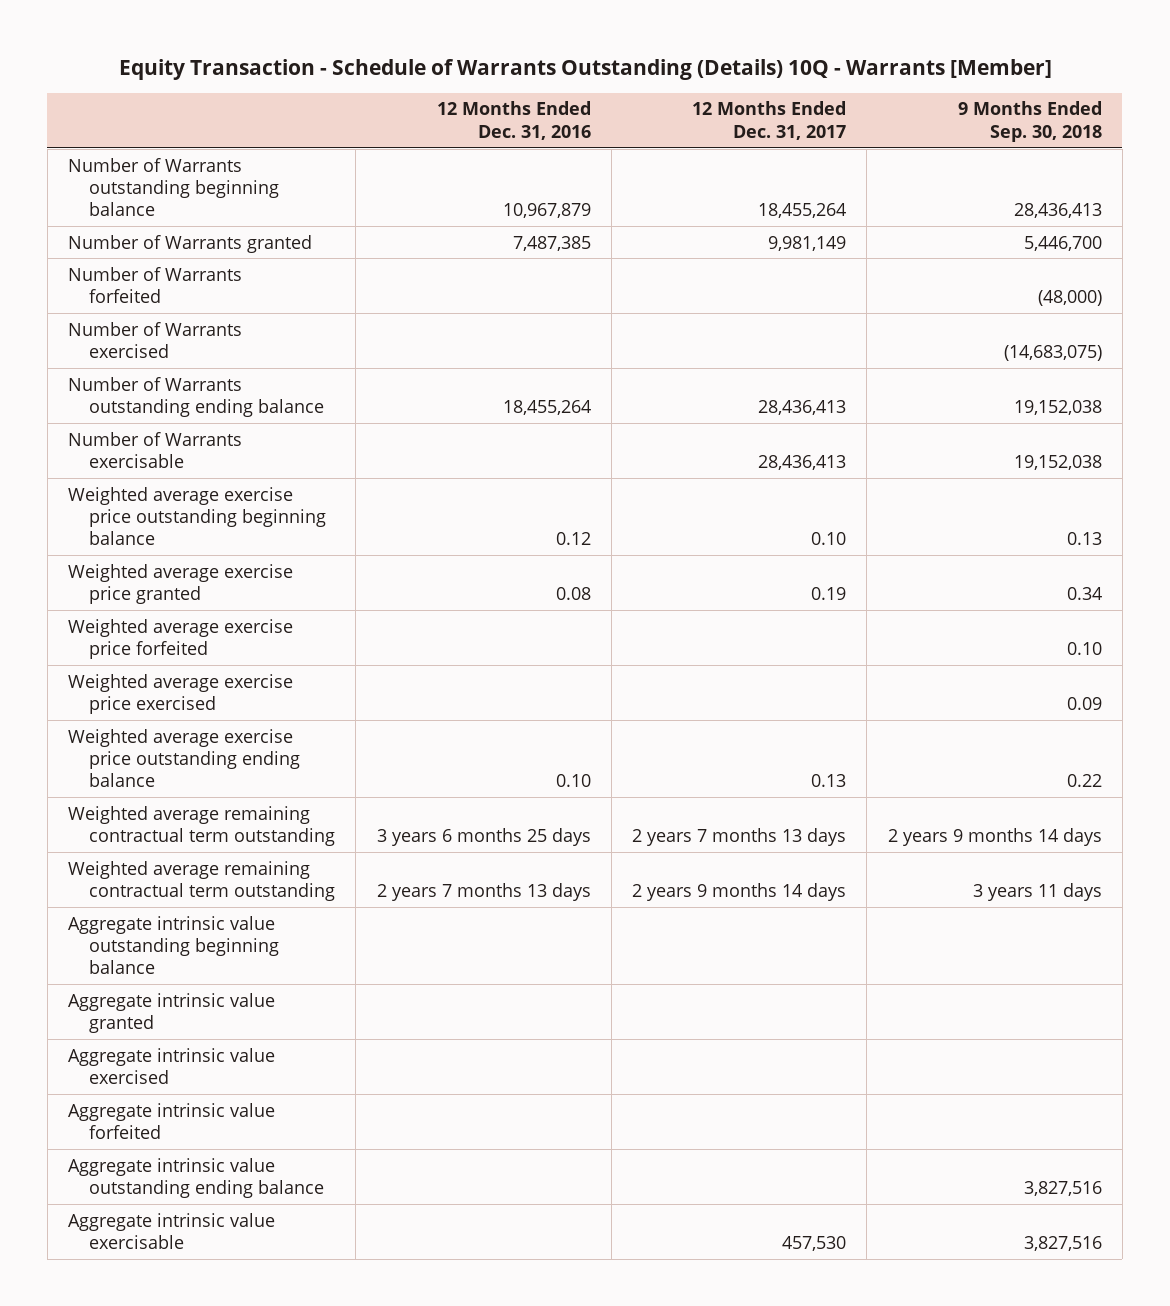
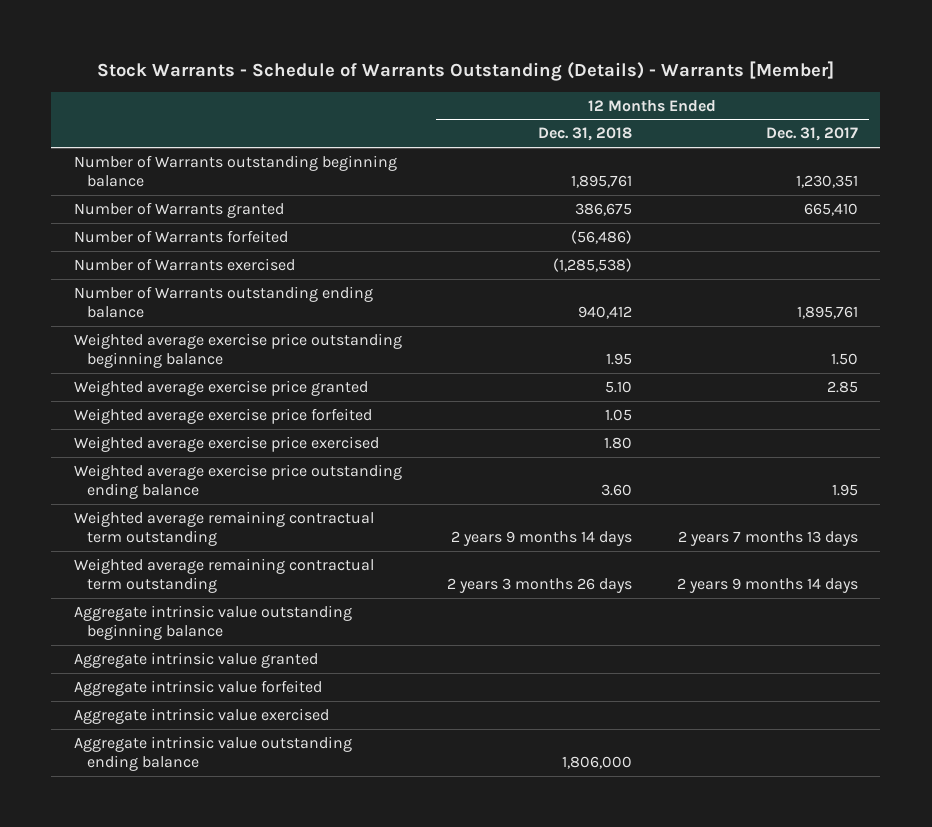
[118,59,1052,81] Equity Transaction - Schedule of Warrants Outstanding (Details) 10Q - Warrants [Member] -> [96,61,834,82] Stock Warrants - Schedule of Warrants Outstanding (Details) - Warrants [Member]
[436,101,591,140] 12 Months Ended Dec. 31, 2016 -> none
[957,101,1102,142] 9 Months Ended Sep. 30, 2018 -> none
none -> [537,127,632,142] Dec. 31, 2018
[758,203,847,219] 18,455,264 -> [795,175,858,189] 1,230,351
[768,235,847,251] 9,981,149 -> [803,202,858,216] 665,410
[68,431,243,468] Number of Warrants exercisable -> none
[758,399,847,415] 28,436,413 -> [796,306,858,320] 1,895,761
[811,532,847,546] 0.10 -> [830,353,858,366] 1.50
[811,586,847,600] 0.19 -> [826,380,858,393] 2.85
[811,774,847,788] 0.13 -> [831,484,858,497] 1.95
[68,1047,276,1084] Aggregate intrinsic value exercised -> [73,707,329,724] Aggregate intrinsic value exercised
[68,1212,276,1249] Aggregate intrinsic value exercisable -> none

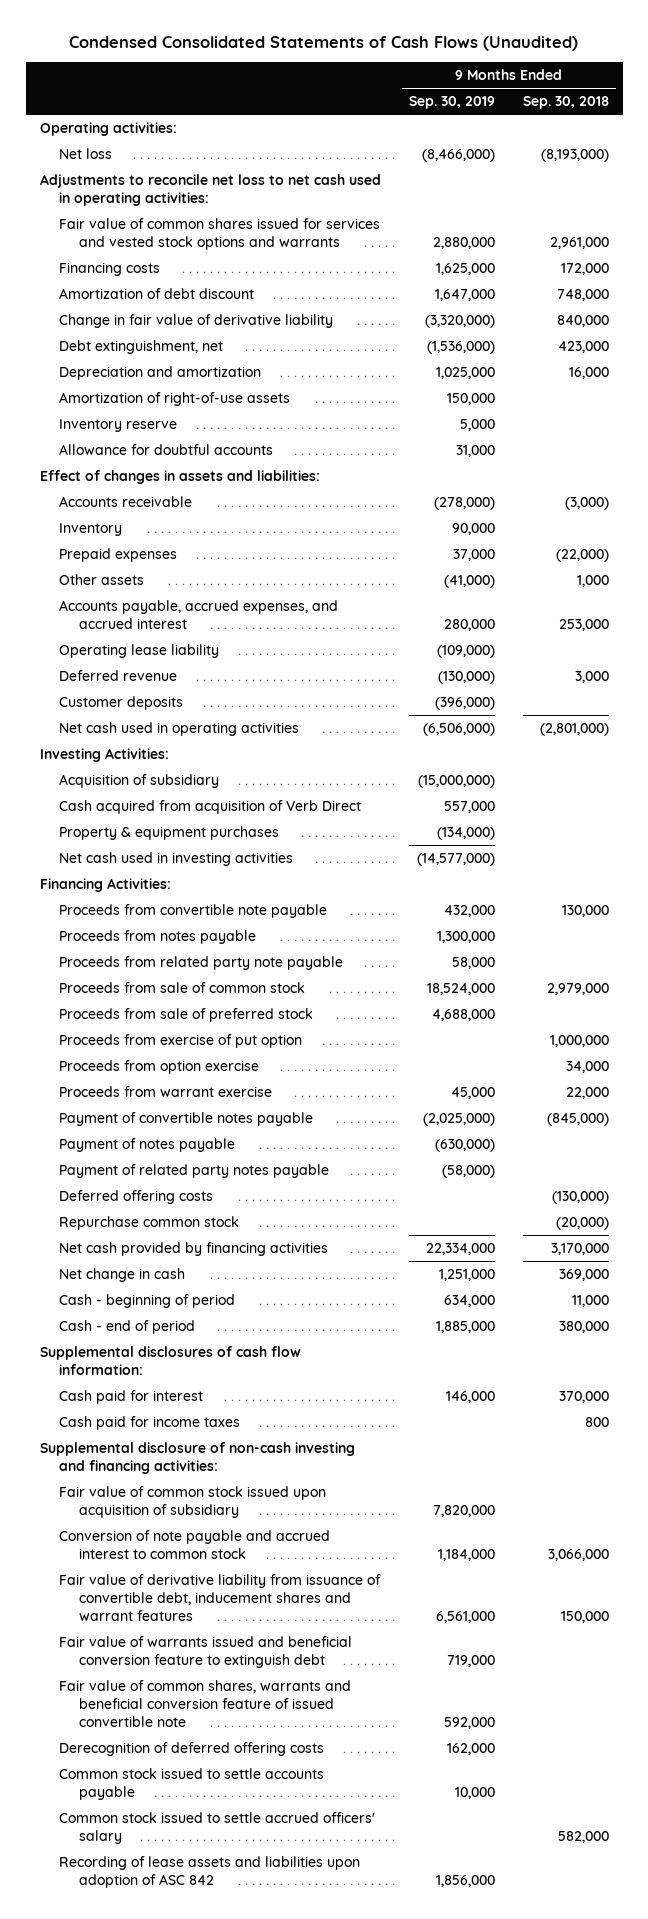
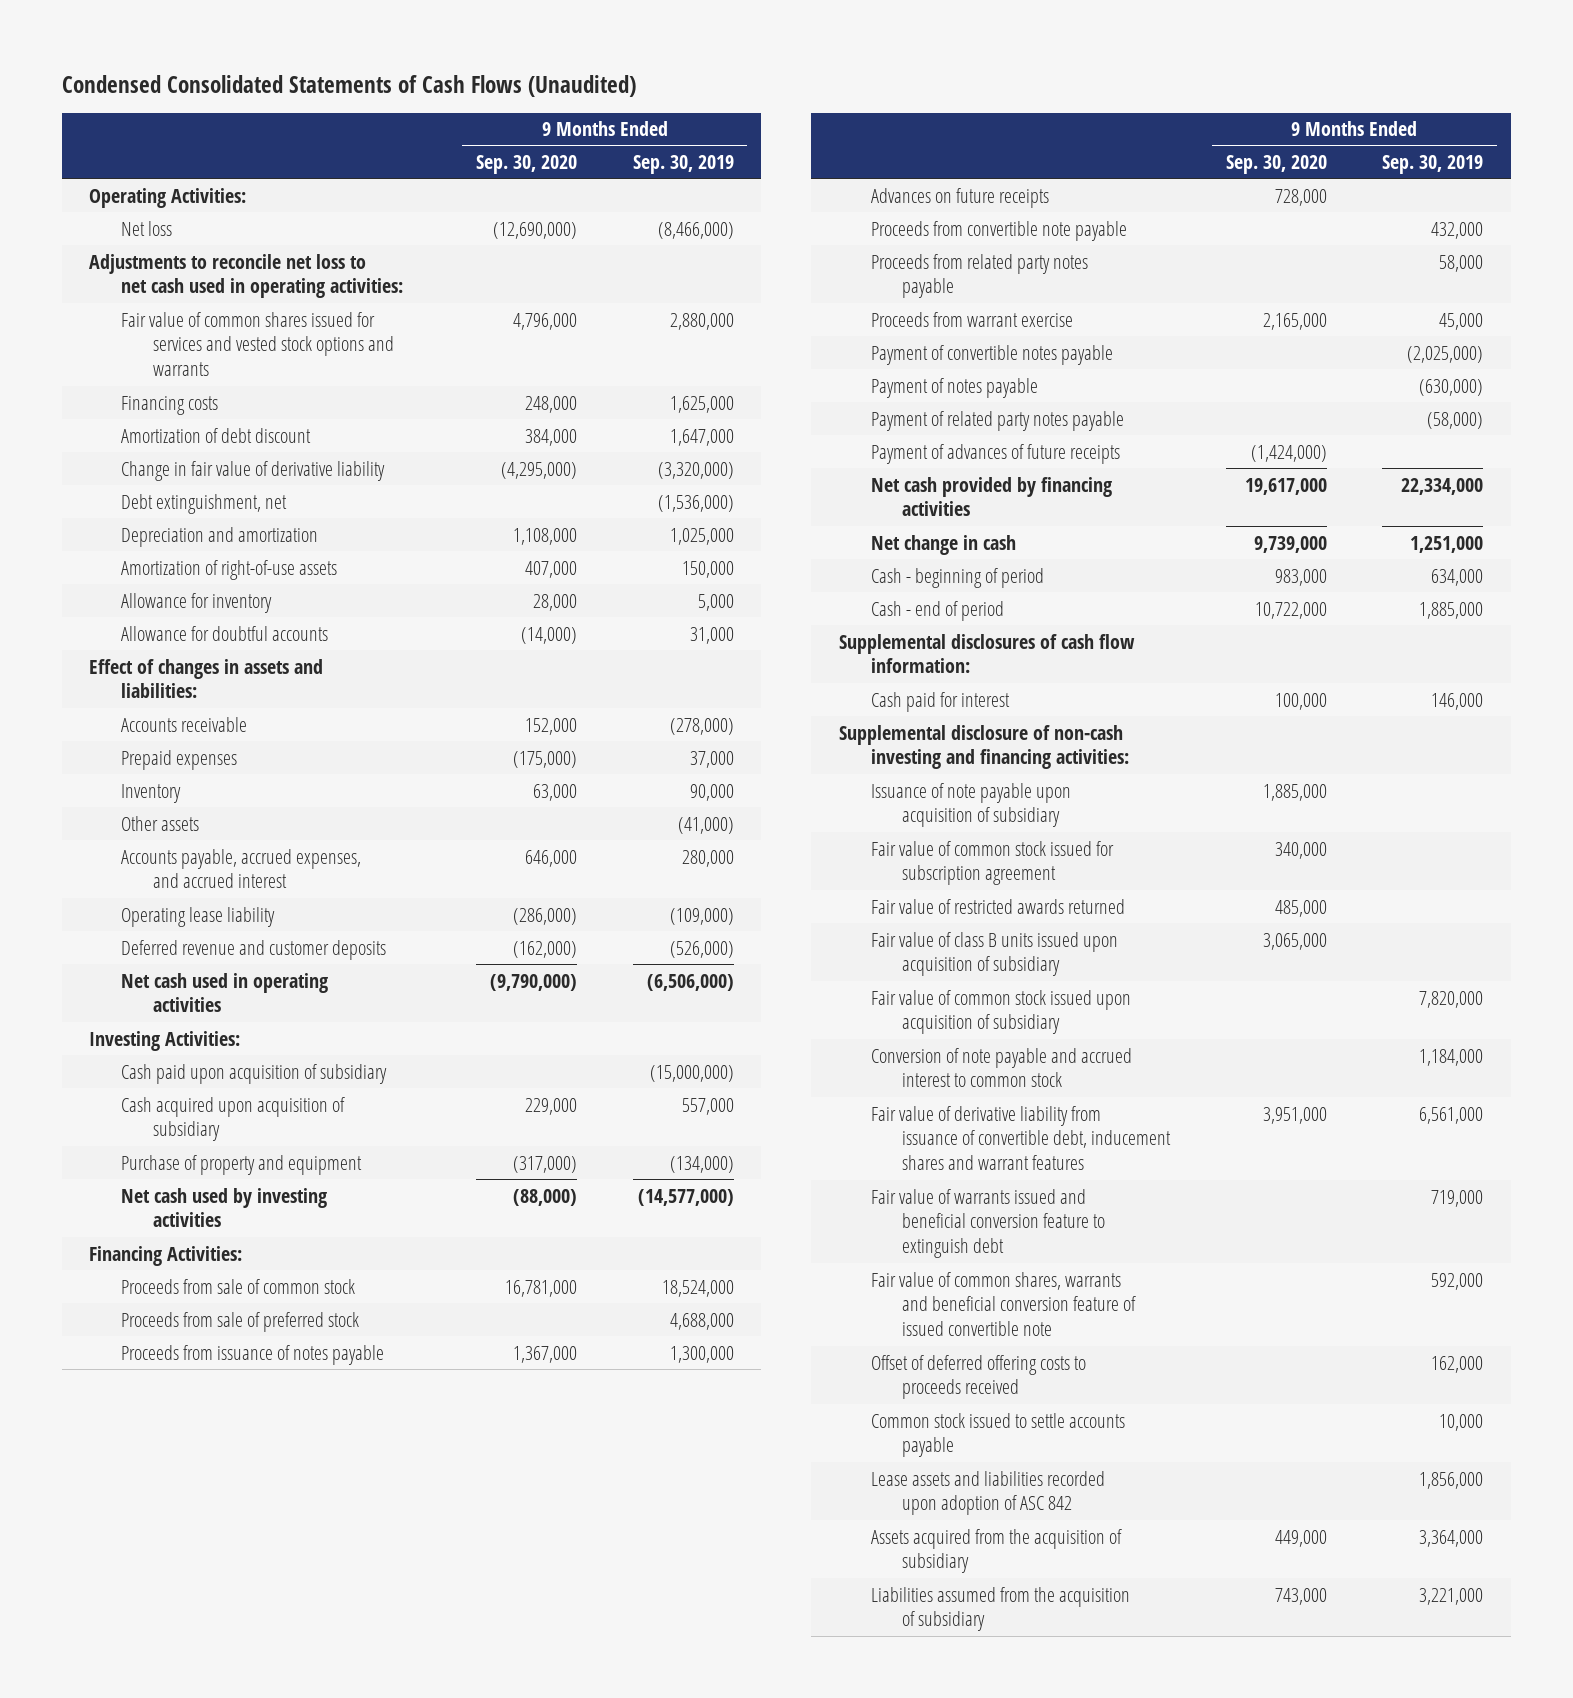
[522,96,609,110] Sep. 30, 2018 -> none
none -> [476,154,578,174] Sep. 30, 2020
[39,122,177,137] Operating activities: -> [89,187,247,208] Operating Activities:
[59,419,178,433] Inventory reserve -> [121,592,273,613] Allowance for inventory
[59,523,123,537] Inventory -> [121,783,182,803] Inventory
[59,670,178,682] Deferred revenue -> none
[59,696,184,711] Customer deposits -> none
none -> [121,939,387,960] Deferred revenue and customer deposits
[59,774,220,789] Acquisition of subsidiary -> [121,1063,388,1084] Cash paid upon acquisition of subsidiary
[59,800,362,815] Cash acquired from acquisition of Verb Direct -> [121,1096,346,1142] Cash acquired upon acquisition of subsidiary
[59,826,280,841] Property & equipment purchases -> [121,1154,363,1175] Purchase of property and equipment
[59,852,294,867] Net cash used in investing activities -> [121,1187,328,1228] Net cash used by investing activities
[59,930,257,945] Proceeds from notes payable -> none
[59,956,344,971] Proceeds from related party note payable -> none
[59,1034,303,1049] Proceeds from exercise of put option -> none
[59,1060,260,1075] Proceeds from option exercise -> none
none -> [121,1344,385,1365] Proceeds from issuance of notes payable
none -> [870,187,1049,208] Advances on future receipts
[59,904,328,919] Proceeds from convertible note payable -> [870,220,1127,241] Proceeds from convertible note payable
none -> [870,253,1088,299] Proceeds from related party notes payable
[59,1190,214,1205] Deferred offering costs -> none
[59,1216,240,1231] Repurchase common stock -> none
none -> [870,443,1120,464] Payment of advances of future receipts
[59,1416,241,1431] Cash paid for income taxes -> none
none -> [870,782,1071,828] Issuance of note payable upon acquisition of subsidiary
none -> [870,840,1114,886] Fair value of common stock issued for subscription agreement
none -> [870,898,1125,914] Fair value of restricted awards returned
none -> [870,931,1118,977] Fair value of class B units issued upon acquisition of subsidiary
[59,1742,325,1757] Derecognition of deferred offering costs -> [870,1354,1086,1400] Offset of deferred offering costs to proceeds received
[59,1812,376,1845] Common stock issued to settle accrued officers' salary -> none
[59,1856,361,1889] Recording of lease assets and liabilities upon adoption of ASC 842 -> [870,1470,1105,1516] Lease assets and liabilities recorded upon adoption of ASC 842
none -> [870,1528,1122,1574] Assets acquired from the acquisition of subsidiary
none -> [870,1586,1130,1632] Liabilities assumed from the acquisition of subsidiary

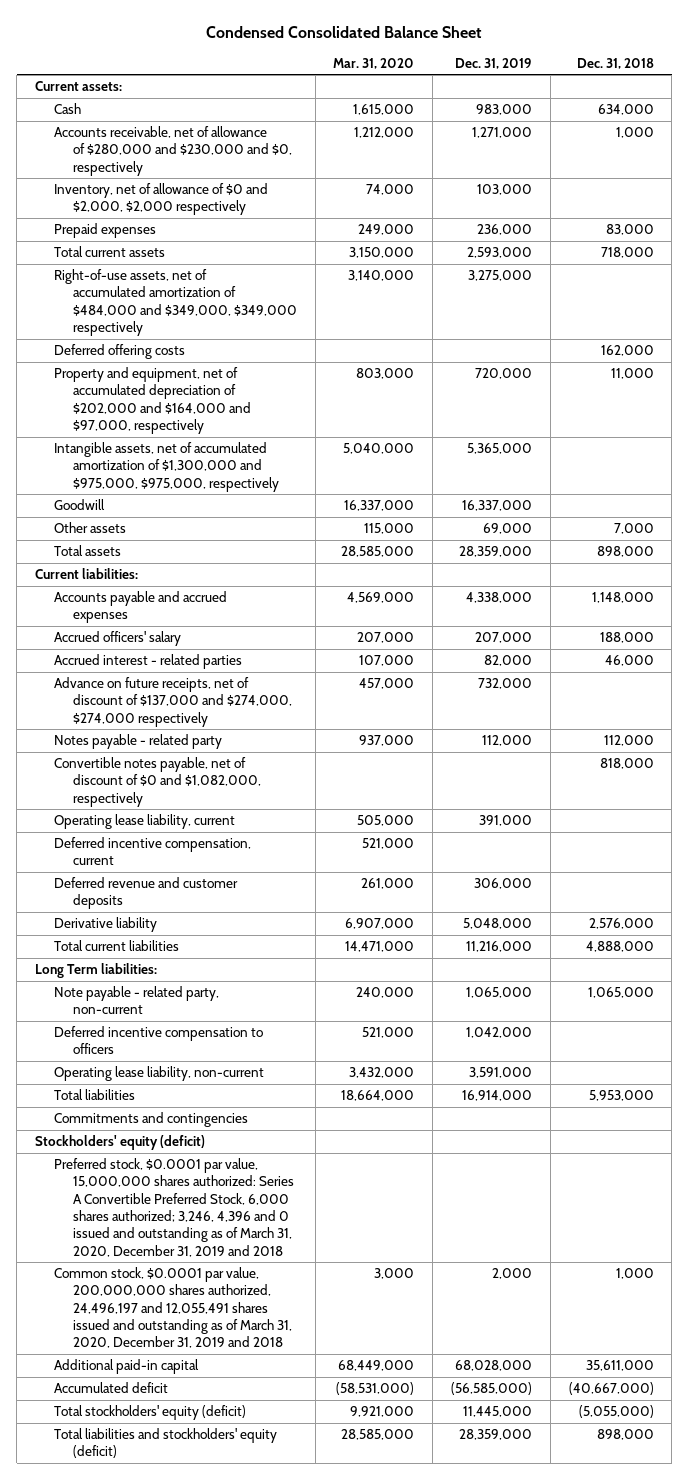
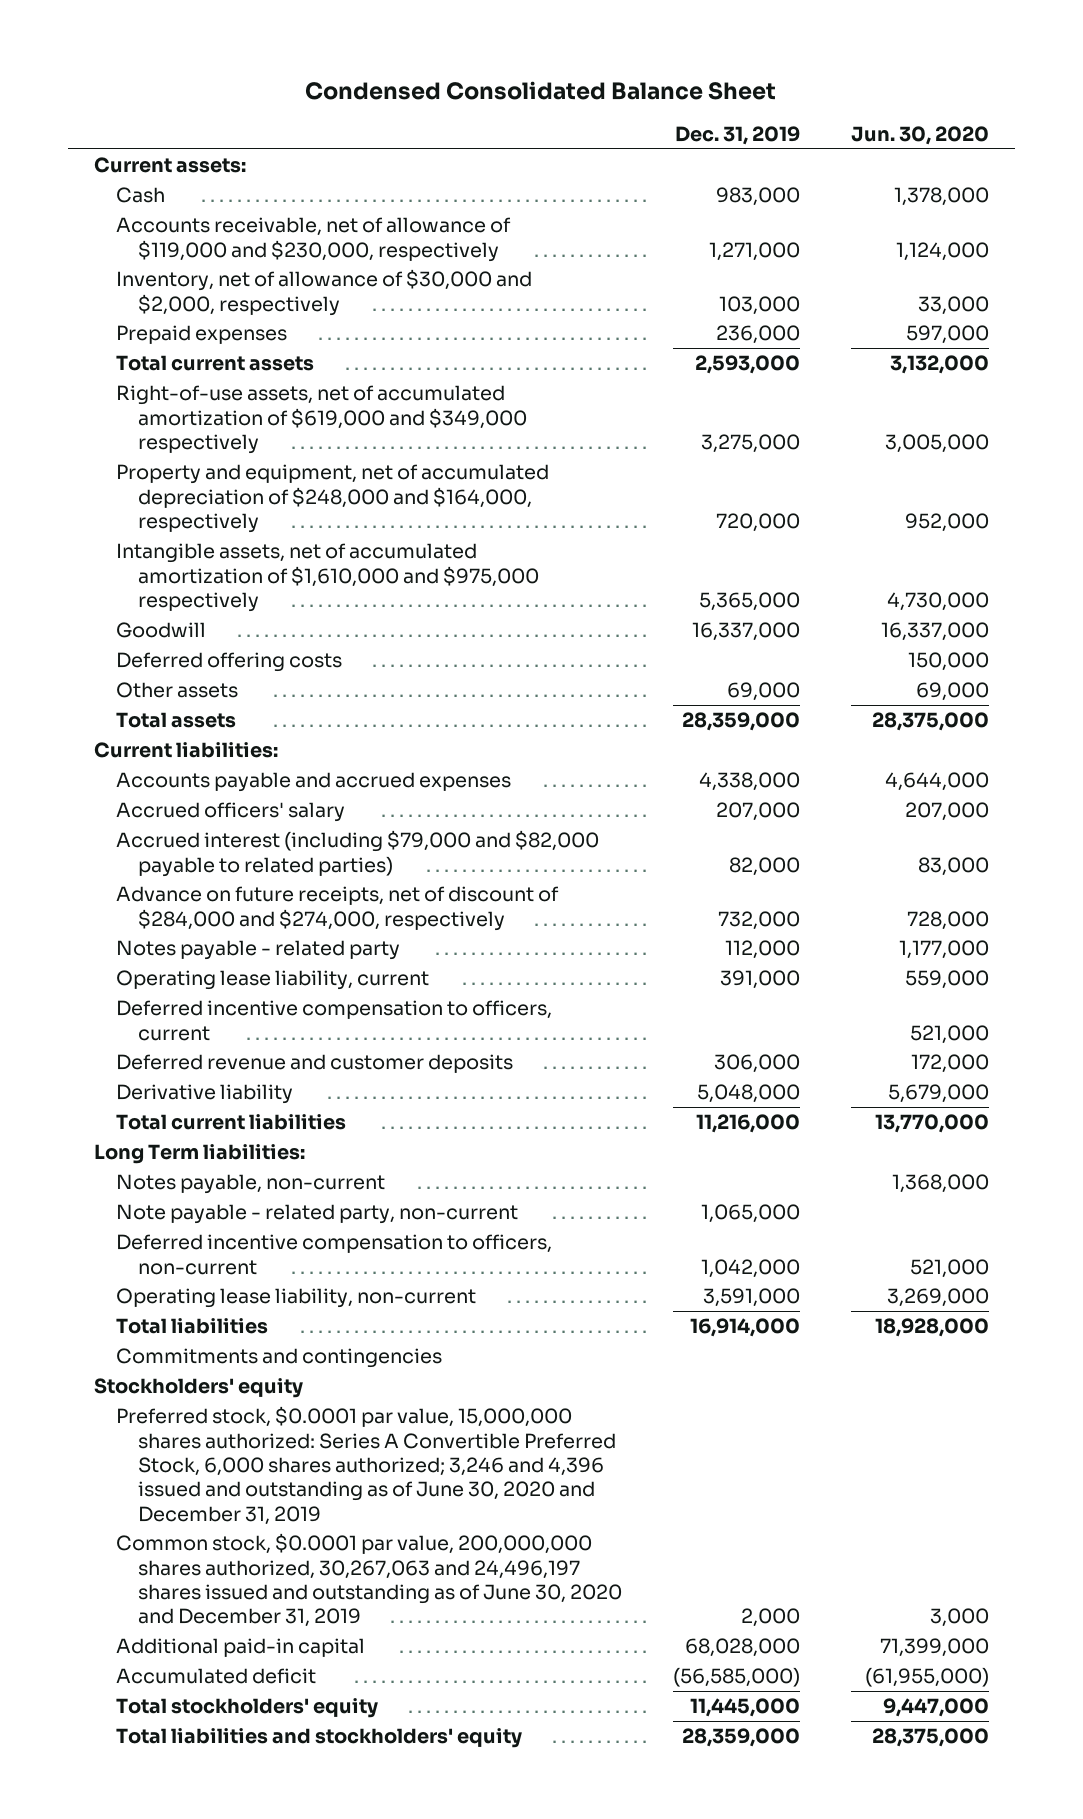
[333,57,415,69] Mar. 31, 2020 -> none
[576,57,654,69] Dec. 31, 2018 -> none
none -> [851,125,990,145] Jun. 30, 2020
[53,126,292,176] Accounts receivable, net of allowance of $280,000 and $230,000 and $0, respectively -> [115,217,511,262] Accounts receivable, net of allowance of $119,000 and $230,000, respectively
[53,183,268,216] Inventory, net of allowance of $0 and $2,000, $2,000 respectively -> [115,269,532,316] Inventory, net of allowance of $30,000 and $2,000, respectively
[53,269,297,337] Right-of-use assets, net of accumulated amortization of $484,000 and $349,000, $349,000 respectively -> [115,385,527,454] Right-of-use assets, net of accumulated amortization of $619,000 and $349,000 respectively
[53,367,251,435] Property and equipment, net of accumulated depreciation of $202,000 and $164,000 and $97,000, respectively -> [115,464,549,533] Property and equipment, net of accumulated depreciation of $248,000 and $164,000, respectively
[53,442,279,492] Intangible assets, net of accumulated amortization of $1,300,000 and $975,000, $975,000, respectively -> [115,543,539,612] Intangible assets, net of accumulated amortization of $1,610,000 and $975,000 respectively
[53,344,185,360] Deferred offering costs -> [115,652,342,673] Deferred offering costs
[53,654,242,670] Accrued interest - related parties -> [115,830,599,877] Accrued interest (including $79,000 and $82,000 payable to related parties)
[53,677,292,727] Advance on future receipts, net of discount of $137,000 and $274,000, $274,000 respectively -> [115,886,559,931] Advance on future receipts, net of discount of $284,000 and $274,000, respectively
[53,757,261,807] Convertible notes payable, net of discount of $0 and $1,082,000, respectively -> none
[53,837,251,866] Deferred incentive compensation, current -> [115,1000,552,1041] Deferred incentive compensation to officers, current
none -> [115,1174,385,1195] Notes payable, non-current
[53,1026,263,1055] Deferred incentive compensation to officers -> [115,1234,552,1275] Deferred incentive compensation to officers, non-current
[35,1135,206,1151] Stockholders' equity (deficit) -> [93,1378,303,1399] Stockholders' equity
[53,1158,294,1257] Preferred stock, $0.0001 par value, 15,000,000 shares authorized: Series A Convertible Preferred Stock, 6,000 shares authorized; 3,246, 4,396 and 0 issued and outstanding as of March 31, 2020, December 31, 2019 and 2018 -> [115,1406,616,1525] Preferred stock, $0.0001 par value, 15,000,000 shares authorized: Series A Convertible Preferred Stock, 6,000 shares authorized; 3,246 and 4,396 issued and outstanding as of June 30, 2020 and December 31, 2019
[53,1267,292,1349] Common stock, $0.0001 par value, 200,000,000 shares authorized, 24,496,197 and 12,055,491 shares issued and outstanding as of March 31, 2020, December 31, 2019 and 2018 -> [115,1533,622,1628] Common stock, $0.0001 par value, 200,000,000 shares authorized, 30,267,063 and 24,496,197 shares issued and outstanding as of June 30, 2020 and December 31, 2019
[53,1405,246,1421] Total stockholders' equity (deficit) -> [115,1698,378,1719] Total stockholders' equity
[53,1428,277,1459] Total liabilities and stockholders' equity (deficit) -> [115,1728,522,1749] Total liabilities and stockholders' equity

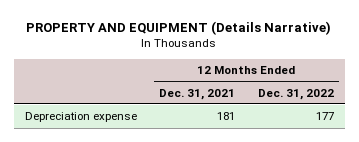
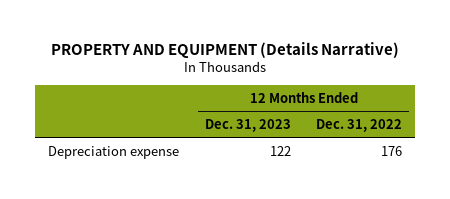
[159,88,236,100] Dec. 31, 2021 -> none
none -> [204,119,291,133] Dec. 31, 2023
[315,112,334,121] 177 -> [381,145,403,156] 176

